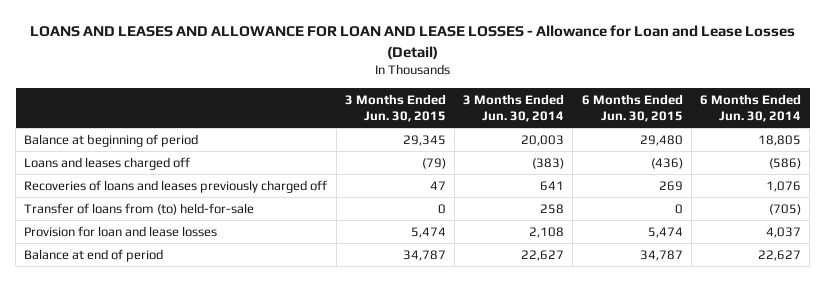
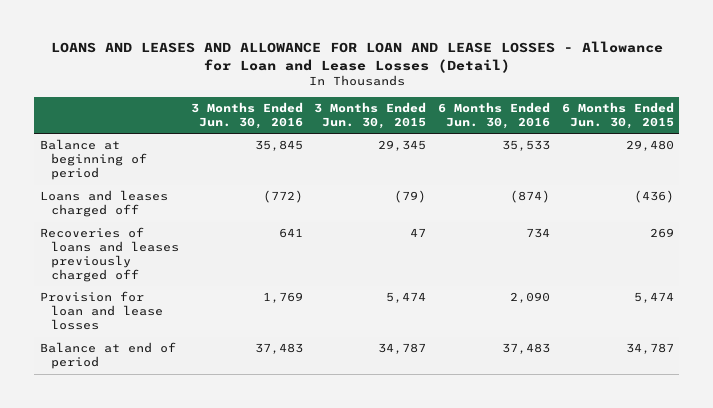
[463,93,565,122] 3 Months Ended Jun. 30, 2014 -> none
[700,93,802,122] 6 Months Ended Jun. 30, 2014 -> none
none -> [190,101,303,129] 3 Months Ended Jun. 30, 2016
none -> [437,101,550,129] 6 Months Ended Jun. 30, 2016
[24,202,255,215] Transfer of loans from (to) held-for-sale -> none

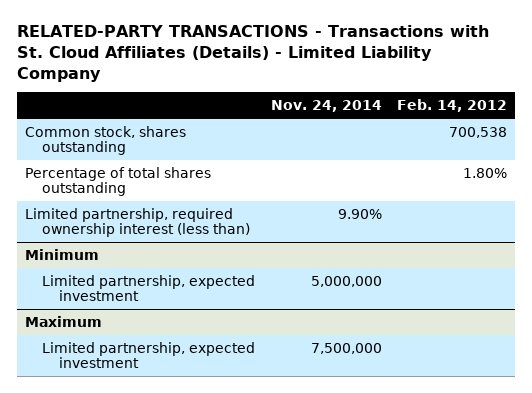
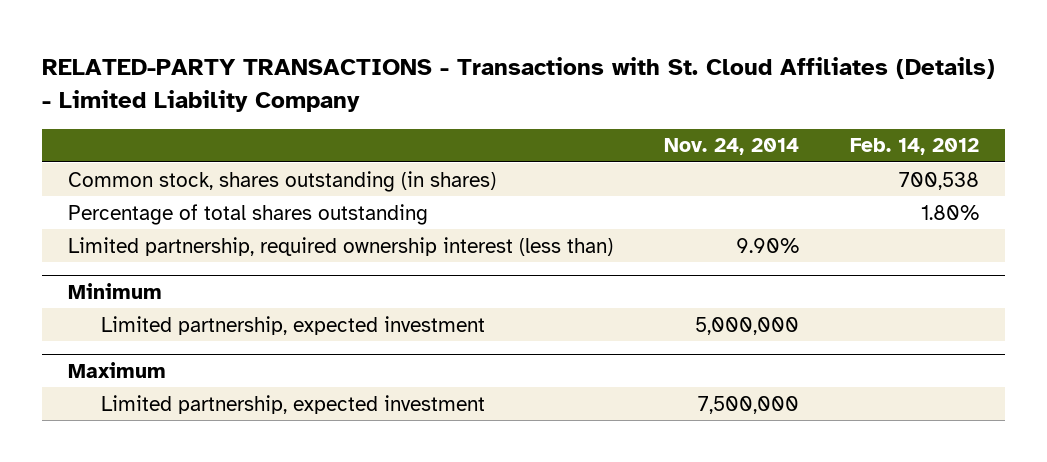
[24,125,186,156] Common stock, shares outstanding -> [67,170,496,192] Common stock, shares outstanding (in shares)

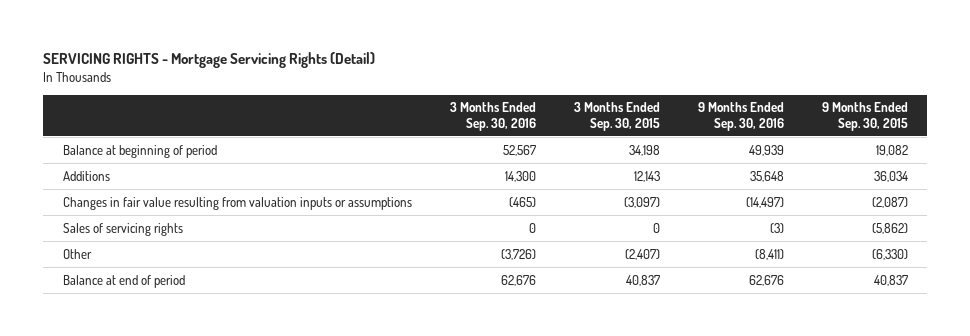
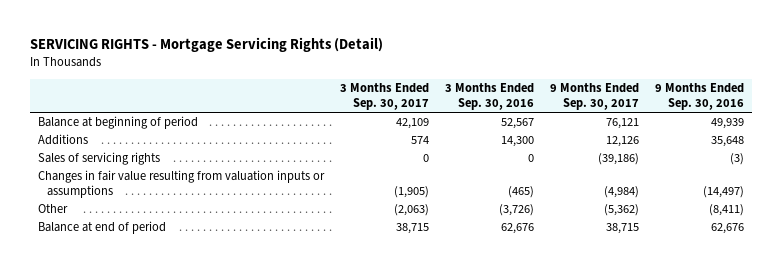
[573,102,660,131] 3 Months Ended Sep. 30, 2015 -> none
[821,102,908,131] 9 Months Ended Sep. 30, 2015 -> none
none -> [339,83,429,111] 3 Months Ended Sep. 30, 2017
none -> [549,83,639,111] 9 Months Ended Sep. 30, 2017
[62,196,412,210] Changes in fair value resulting from valuation inputs or assumptions -> [37,170,325,199] Changes in fair value resulting from valuation inputs or assumptions

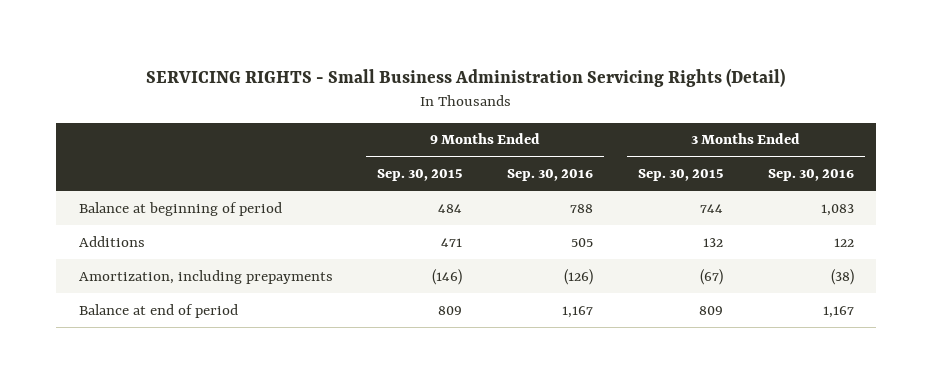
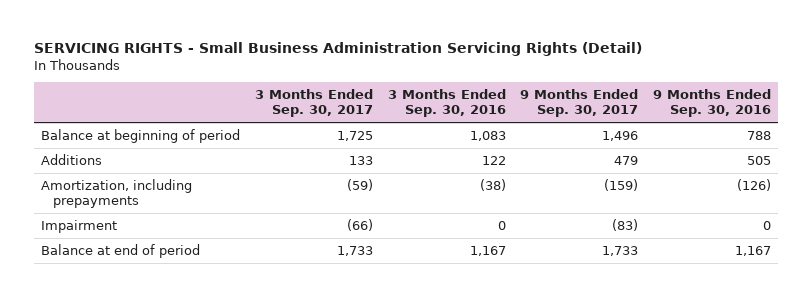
[377,169,463,182] Sep. 30, 2015 -> none
[637,169,723,182] Sep. 30, 2015 -> none
none -> [255,88,374,118] 3 Months Ended Sep. 30, 2017
none -> [520,88,639,118] 9 Months Ended Sep. 30, 2017
none -> [41,219,118,233] Impairment

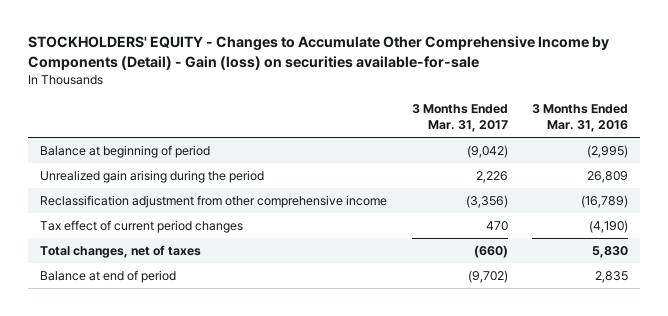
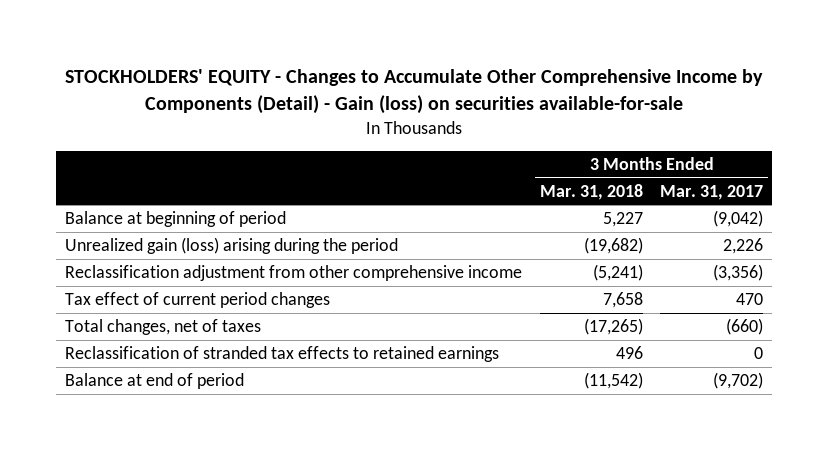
[531,104,628,133] 3 Months Ended Mar. 31, 2016 -> none
none -> [539,183,643,200] Mar. 31, 2018
[40,169,265,183] Unrealized gain arising during the period -> [65,236,399,254] Unrealized gain (loss) arising during the period
none -> [65,345,500,362] Reclassification of stranded tax effects to retained earnings

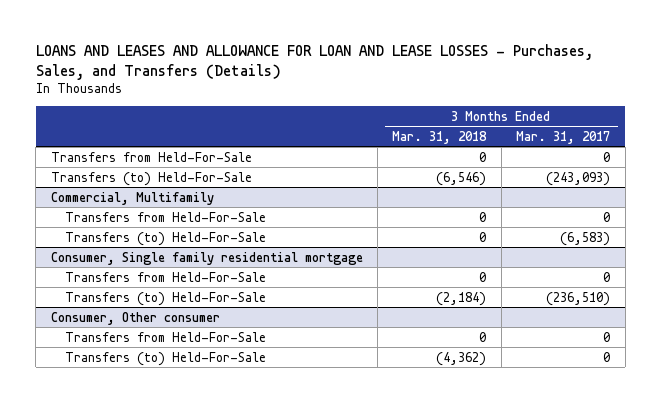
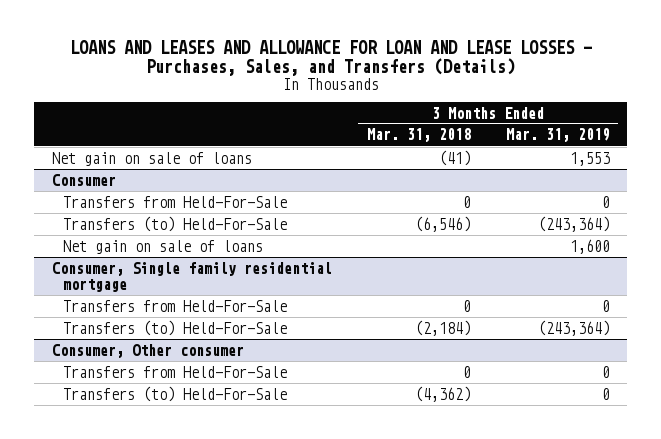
[516,130,611,144] Mar. 31, 2017 -> none
none -> [505,128,610,143] Mar. 31, 2019
none -> [51,151,252,166] Net gain on sale of loans
none -> [51,173,116,186] Consumer
[50,191,214,205] Commercial, Multifamily -> none
[65,211,267,222] Transfers from Held-For-Sale -> none
[65,231,267,246] Transfers (to) Held-For-Sale -> none
none -> [62,239,263,254] Net gain on sale of loans

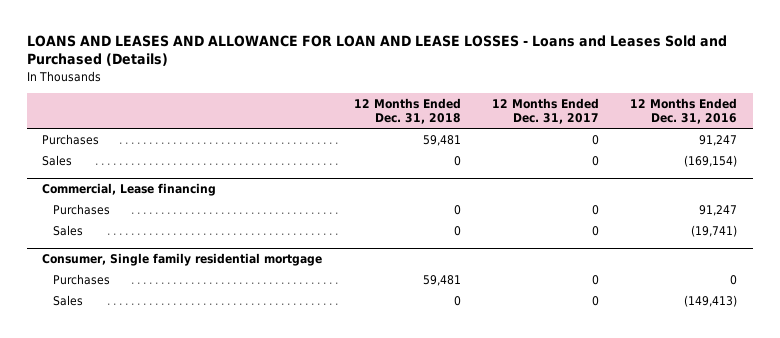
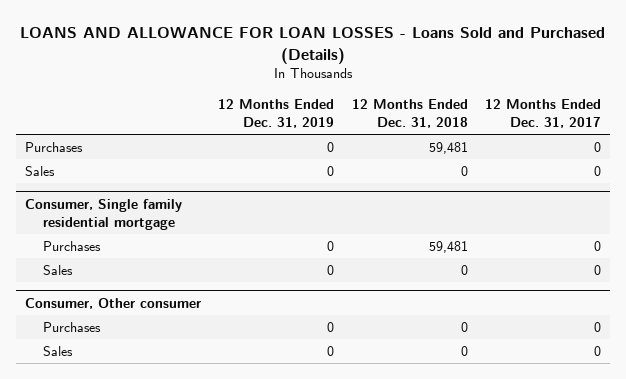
[26,34,727,67] LOANS AND LEASES AND ALLOWANCE FOR LOAN AND LEASE LOSSES - Loans and Leases Sold and Purchased (Details) -> [20,26,606,64] LOANS AND ALLOWANCE FOR LOAN LOSSES - Loans Sold and Purchased (Details)
[630,97,738,125] 12 Months Ended Dec. 31, 2016 -> none
none -> [218,99,335,129] 12 Months Ended Dec. 31, 2019
[42,182,217,196] Commercial, Lease financing -> none
[52,203,110,215] Purchases -> none
[52,224,83,236] Sales -> none
none -> [25,298,202,310] Consumer, Other consumer
none -> [43,322,102,333] Purchases
none -> [43,346,74,357] Sales

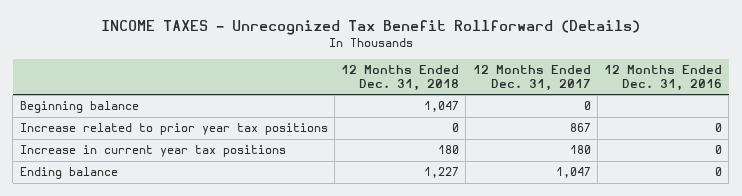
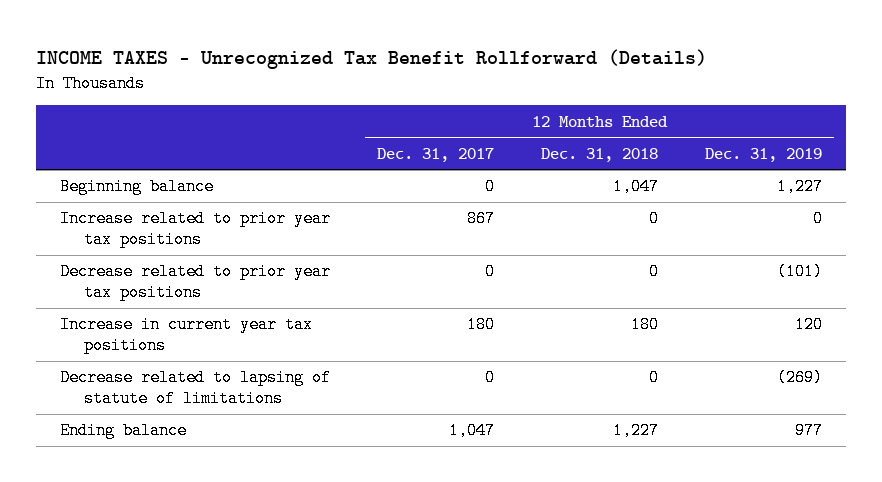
[604,65,723,92] 12 Months Ended Dec. 31, 2016 -> none
none -> [705,147,823,162] Dec. 31, 2019
none -> [59,263,331,302] Decrease related to prior year tax positions
none -> [59,369,331,408] Decrease related to lapsing of statute of limitations

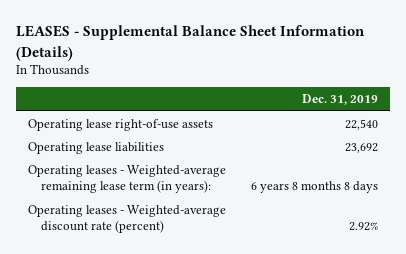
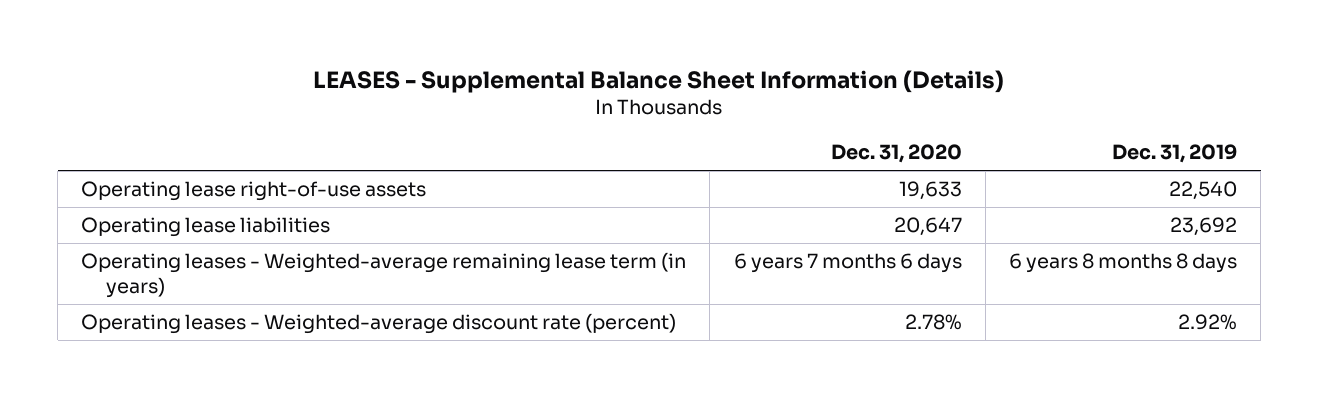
none -> [830,144,962,164] Dec. 31, 2020
[28,164,227,194] Operating leases - Weighted-average remaining lease term (in years): -> [81,252,687,299] Operating leases - Weighted-average remaining lease term (in years)

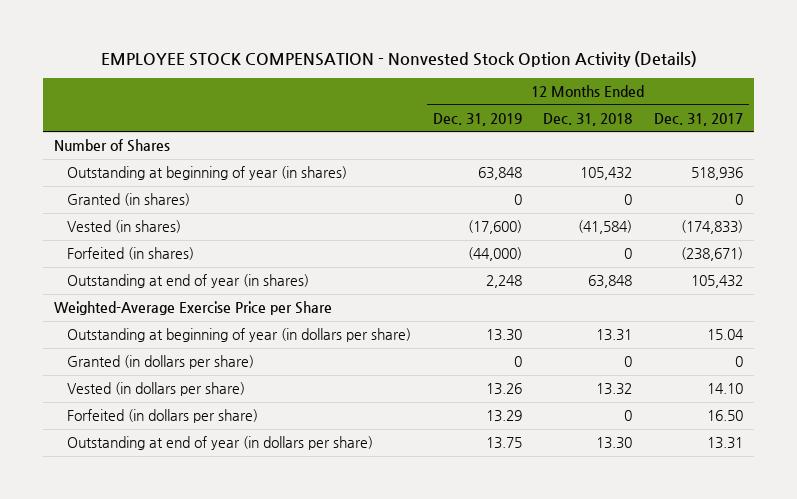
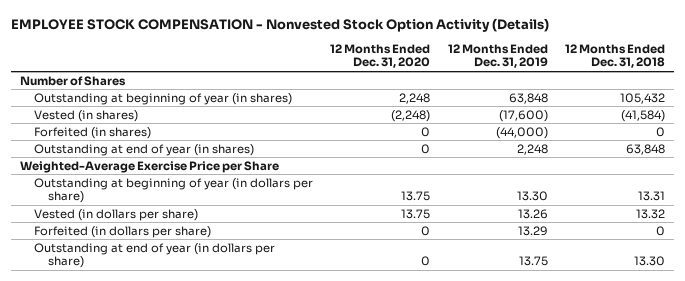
[654,112,744,126] Dec. 31, 2017 -> none
none -> [330,44,431,69] 12 Months Ended Dec. 31, 2020
[66,193,190,207] Granted (in shares) -> none
[66,355,254,370] Granted (in dollars per share) -> none

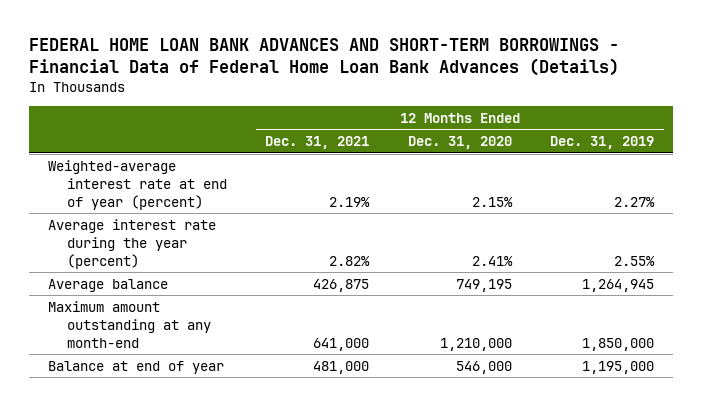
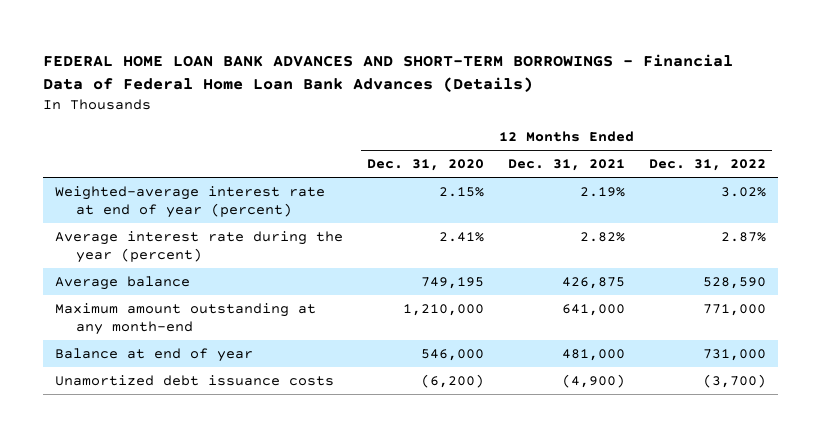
[549,136,654,150] Dec. 31, 2019 -> none
none -> [649,159,767,172] Dec. 31, 2022
none -> [55,374,335,386] Unamortized debt issuance costs

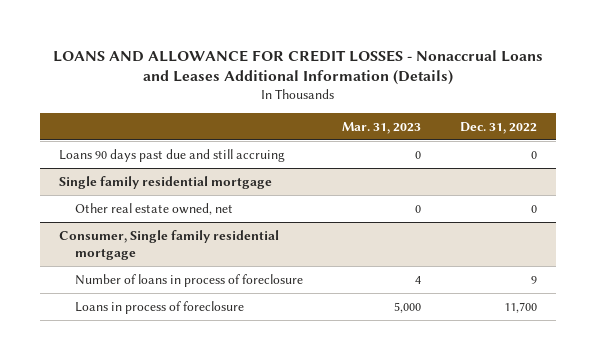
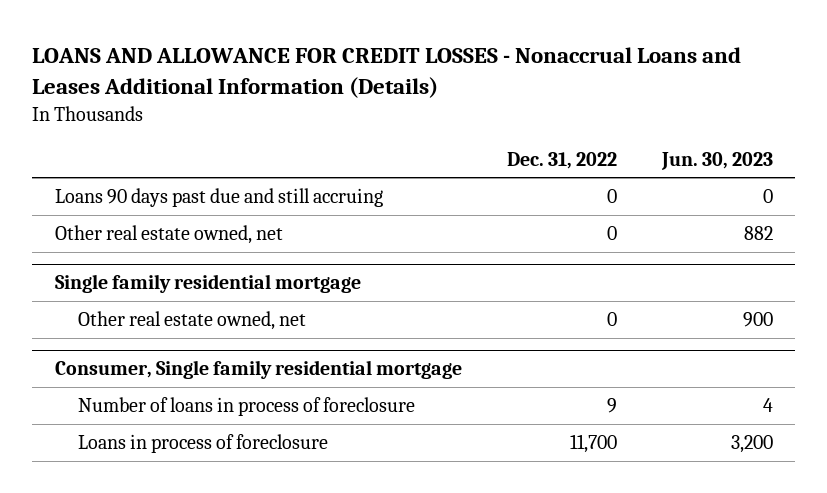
[341,121,421,134] Mar. 31, 2023 -> none
none -> [660,151,773,170] Jun. 30, 2023
none -> [54,225,283,245] Other real estate owned, net

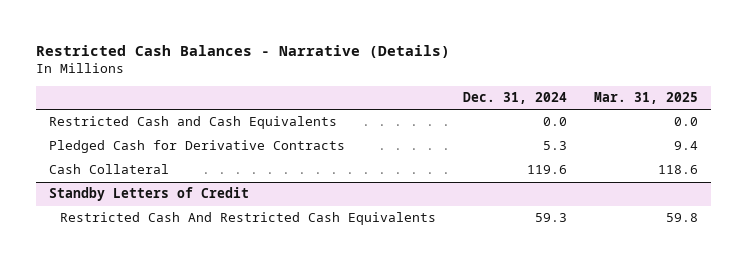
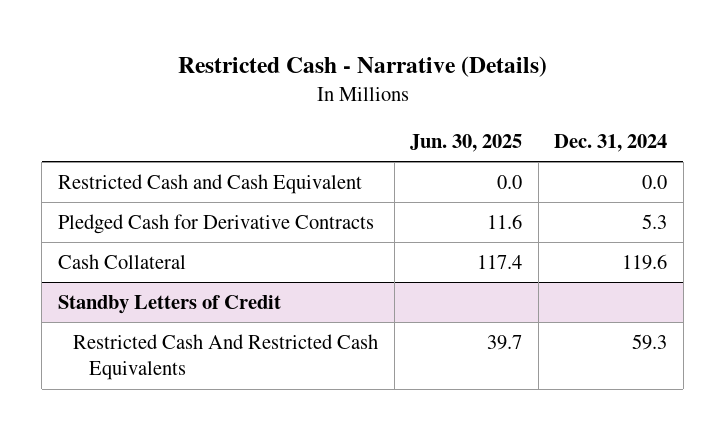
[35,44,450,58] Restricted Cash Balances - Narrative (Details) -> [177,56,547,78] Restricted Cash - Narrative (Details)
[593,91,698,104] Mar. 31, 2025 -> none
none -> [410,133,523,152] Jun. 30, 2025
[49,116,338,130] Restricted Cash and Cash Equivalents -> [57,173,362,194] Restricted Cash and Cash Equivalent

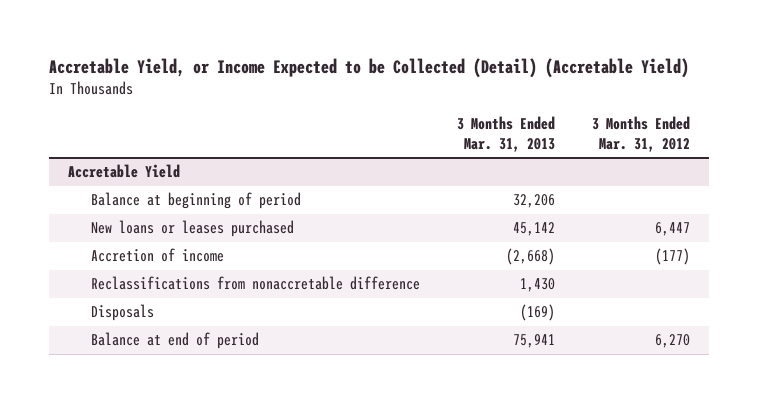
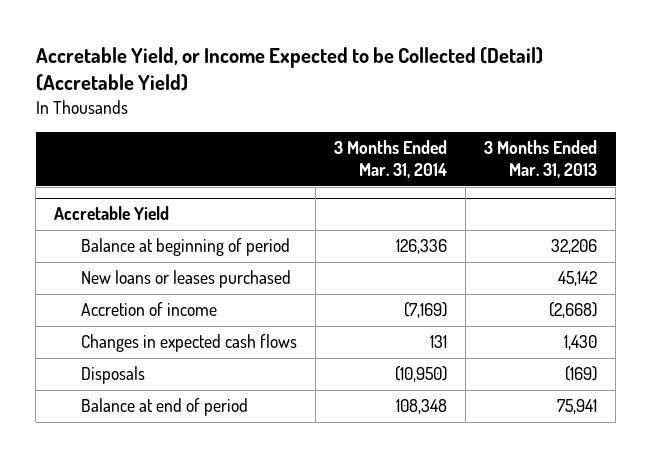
[592,115,691,152] 3 Months Ended Mar. 31, 2012 -> none
none -> [333,139,447,179] 3 Months Ended Mar. 31, 2014
[91,276,421,291] Reclassifications from nonaccretable difference -> [80,334,297,353] Changes in expected cash flows

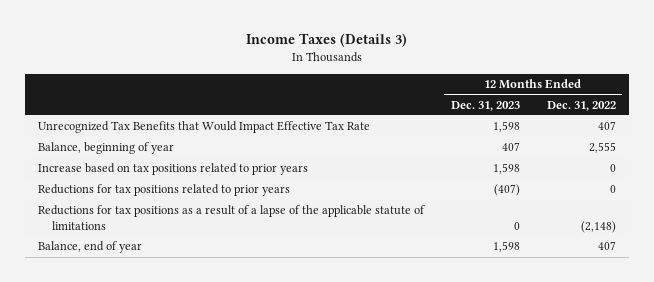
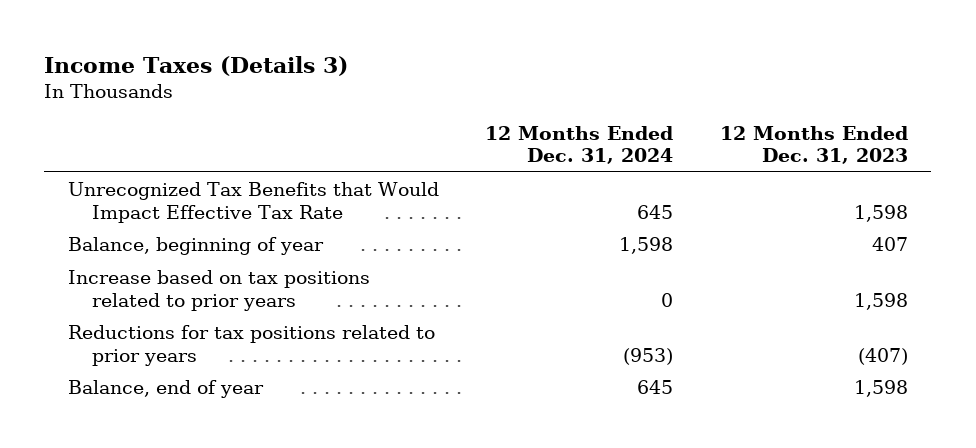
[546,100,616,111] Dec. 31, 2022 -> none
none -> [485,125,674,165] 12 Months Ended Dec. 31, 2024
[38,205,426,230] Reductions for tax positions as a result of a lapse of the applicable statute of limitations -> none

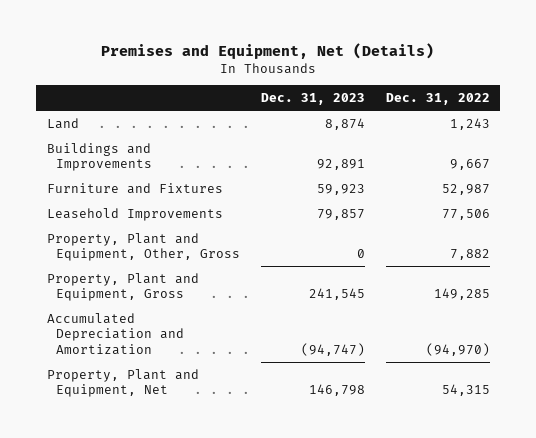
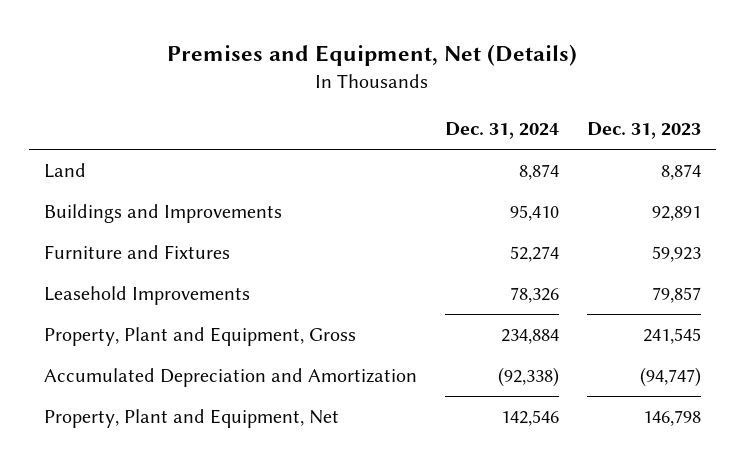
[385,93,490,106] Dec. 31, 2022 -> none
none -> [444,122,559,140] Dec. 31, 2024
[46,232,240,262] Property, Plant and Equipment, Other, Gross -> none

